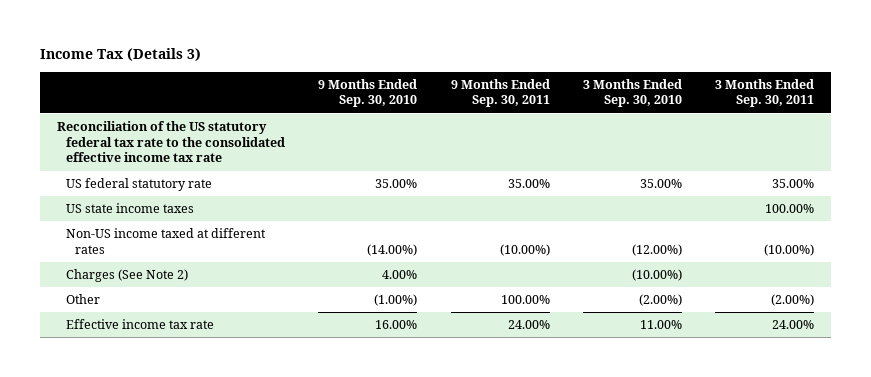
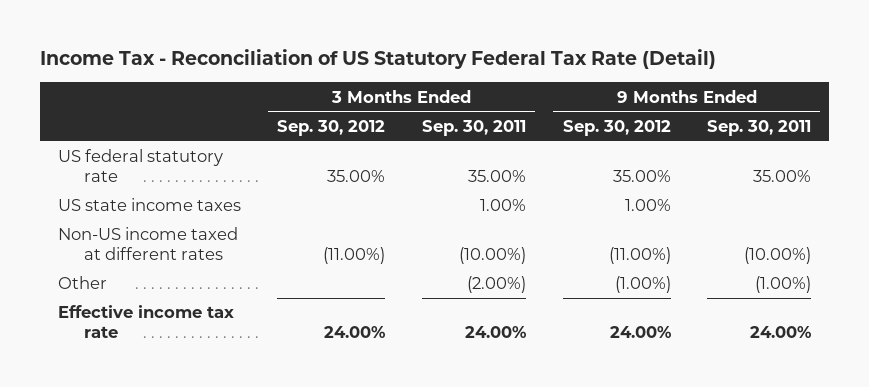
[40,48,202,62] Income Tax (Details 3) -> [39,49,716,70] Income Tax - Reconciliation of US Statutory Federal Tax Rate (Detail)
[318,78,418,108] 9 Months Ended Sep. 30, 2010 -> none
[582,78,682,108] 3 Months Ended Sep. 30, 2010 -> none
none -> [277,119,386,136] Sep. 30, 2012
none -> [562,119,671,136] Sep. 30, 2012
[56,121,285,163] Reconciliation of the US statutory federal tax rate to the consolidated effective income tax rate -> none
[765,204,815,214] 100.00% -> [479,199,526,212] 1.00%
[65,269,188,283] Charges (See Note 2) -> none
[500,295,550,305] 100.00% -> [755,276,812,294] (1.00%)

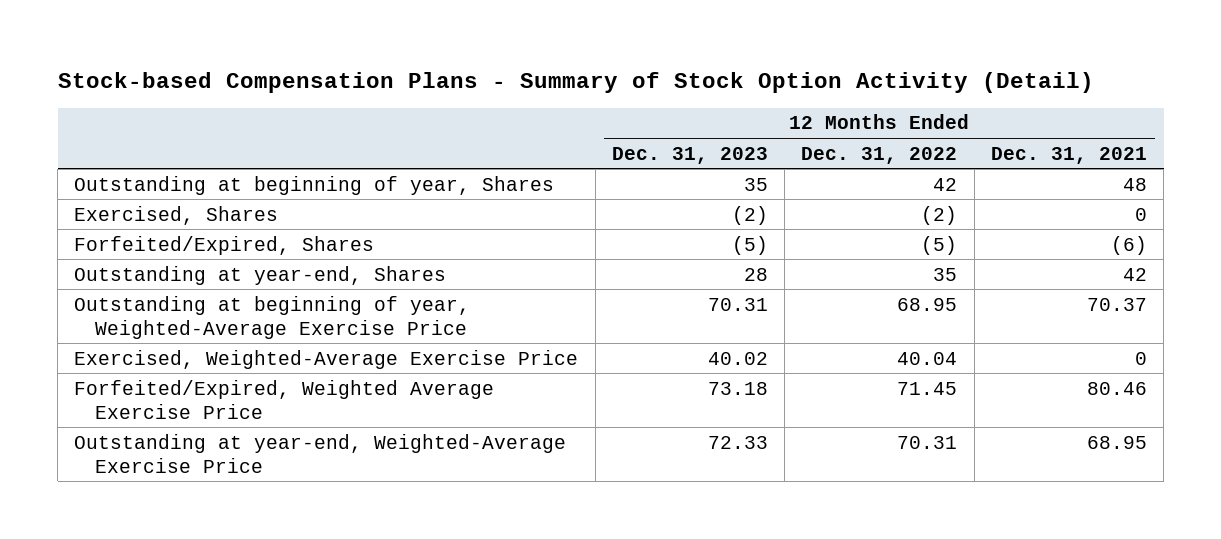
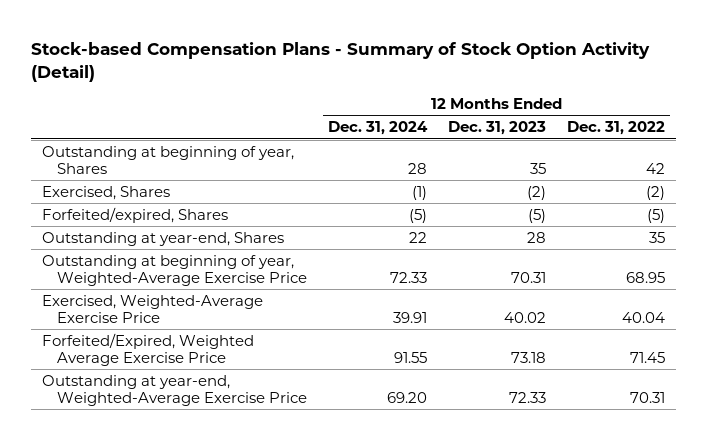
[990,146,1147,164] Dec. 31, 2021 -> none
none -> [327,121,428,136] Dec. 31, 2024
[74,235,375,255] Forfeited/Expired, Shares -> [41,206,228,223] Forfeited/expired, Shares

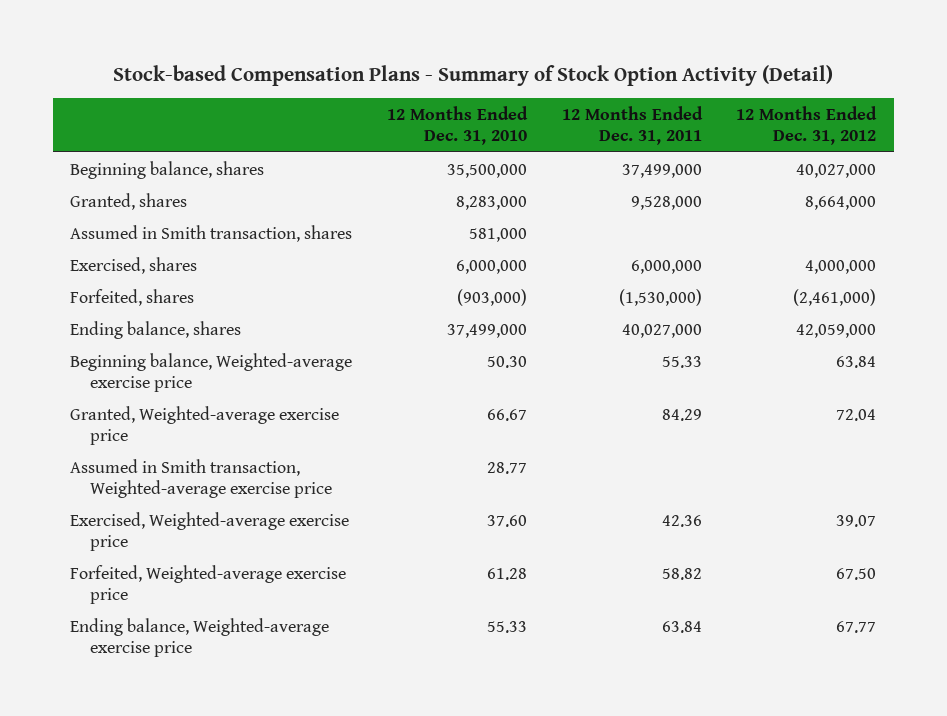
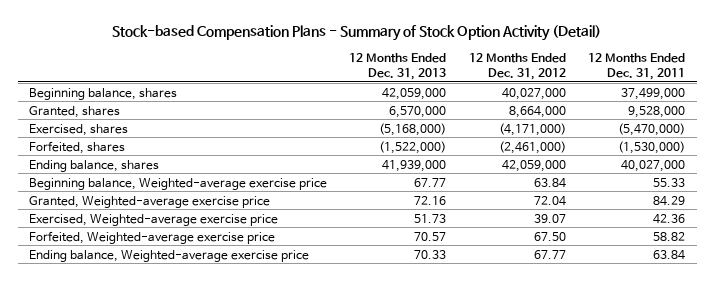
[387,105,529,146] 12 Months Ended Dec. 31, 2010 -> none
none -> [349,52,447,80] 12 Months Ended Dec. 31, 2013
[70,224,353,242] Assumed in Smith transaction, shares -> none
[630,259,702,274] 6,000,000 -> [618,122,686,136] (5,470,000)
[805,259,877,274] 4,000,000 -> [498,122,566,136] (4,171,000)
[70,458,333,498] Assumed in Smith transaction, Weighted-average exercise price -> none

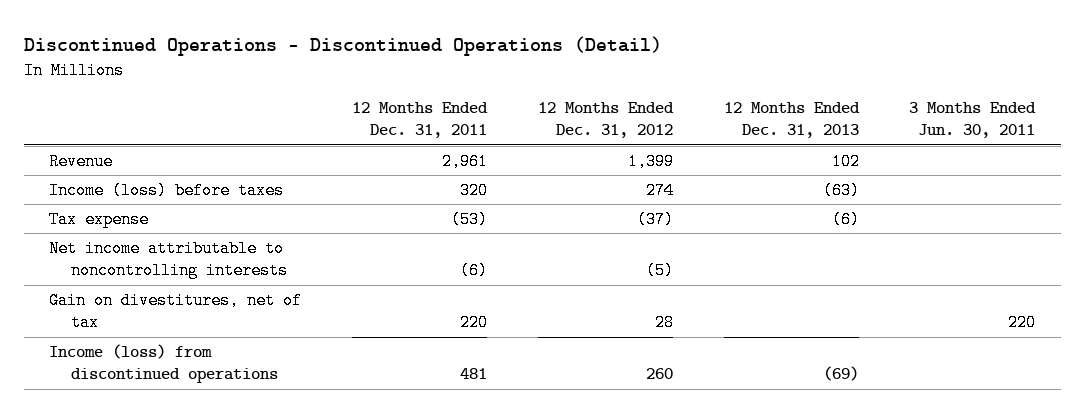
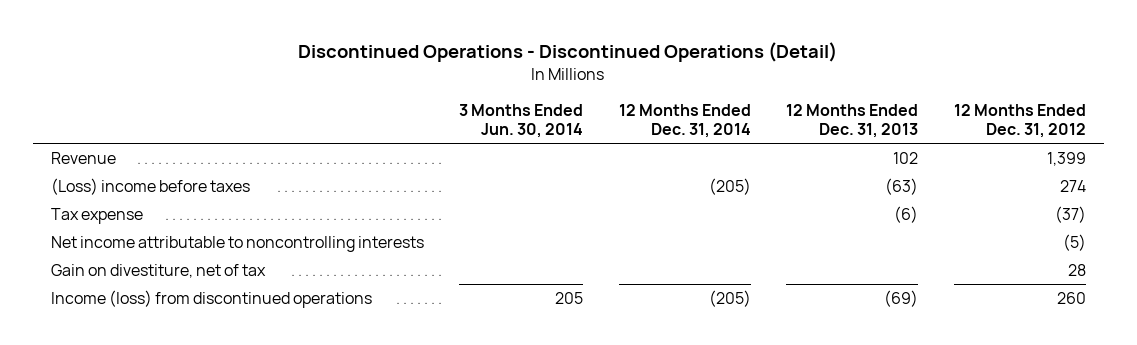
[352,101,489,139] 12 Months Ended Dec. 31, 2011 -> none
[909,101,1037,139] 3 Months Ended Jun. 30, 2011 -> none
none -> [459,103,584,138] 3 Months Ended Jun. 30, 2014
none -> [618,103,751,138] 12 Months Ended Dec. 31, 2014
[49,181,285,199] Income (loss) before taxes -> [50,177,250,195] (Loss) income before taxes
[49,291,303,332] Gain on divestitures, net of tax -> [50,263,266,278] Gain on divestiture, net of tax

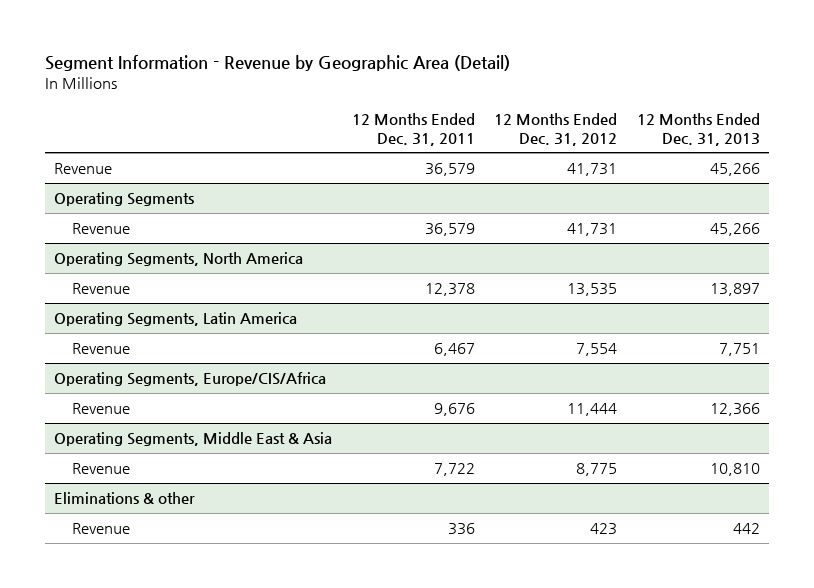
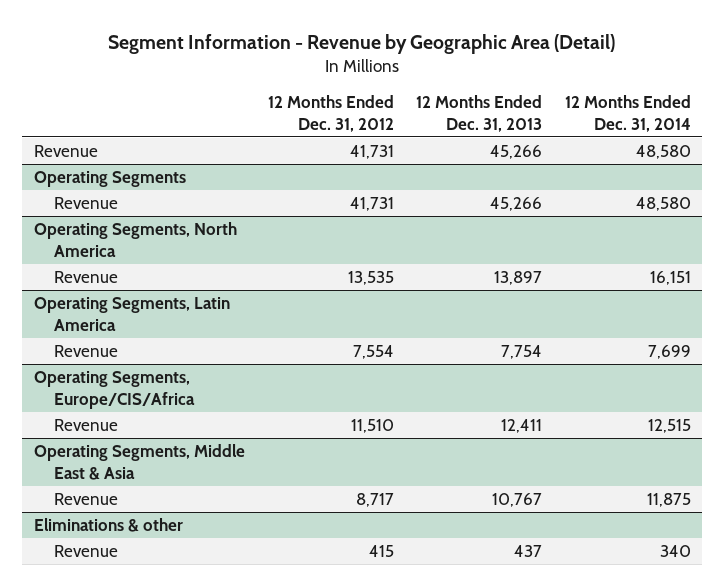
[351,112,475,146] 12 Months Ended Dec. 31, 2011 -> none
none -> [565,94,692,132] 12 Months Ended Dec. 31, 2014
[718,343,760,357] 7,751 -> [501,344,543,359] 7,754
[567,403,618,417] 11,444 -> [350,418,394,433] 11,510
[709,403,760,417] 12,366 -> [501,418,543,433] 12,411
[576,463,618,477] 8,775 -> [355,492,394,507] 8,717
[709,463,760,477] 10,810 -> [492,492,543,507] 10,767
[590,523,618,536] 423 -> [368,544,394,557] 415
[732,523,760,535] 442 -> [514,544,543,557] 437

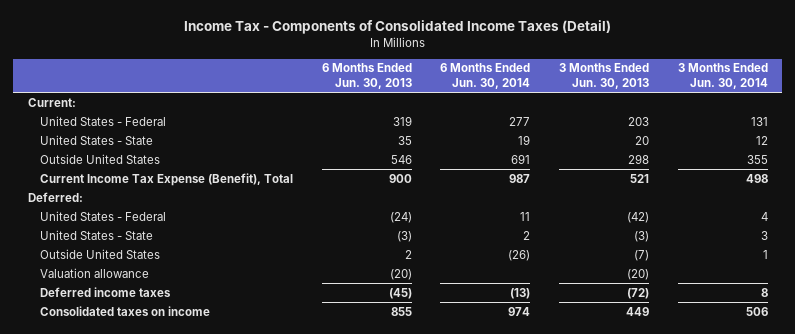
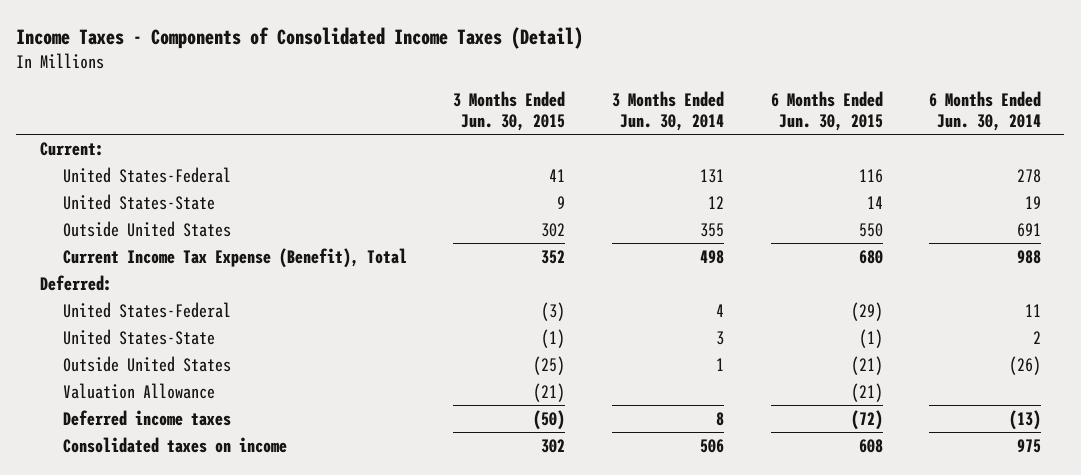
[183,20,611,35] Income Tax - Components of Consolidated Income Taxes (Detail) -> [16,27,584,50] Income Taxes - Components of Consolidated Income Taxes (Detail)
[321,63,412,89] 6 Months Ended Jun. 30, 2013 -> none
[558,63,649,89] 3 Months Ended Jun. 30, 2013 -> none
none -> [453,90,566,131] 3 Months Ended Jun. 30, 2015
none -> [770,90,883,131] 6 Months Ended Jun. 30, 2015
[40,115,167,126] United States - Federal -> [62,166,231,183] United States-Federal
[509,116,531,126] 277 -> [1017,168,1042,183] 278
[40,134,154,145] United States - State -> [62,193,215,210] United States-State
[509,173,531,183] 987 -> [1017,249,1042,264] 988
[40,210,167,221] United States - Federal -> [62,301,231,318] United States-Federal
[40,229,154,240] United States - State -> [62,328,215,345] United States-State
[40,267,150,278] Valuation allowance -> [62,382,215,399] Valuation Allowance
[508,306,531,316] 974 -> [1017,438,1042,453] 975

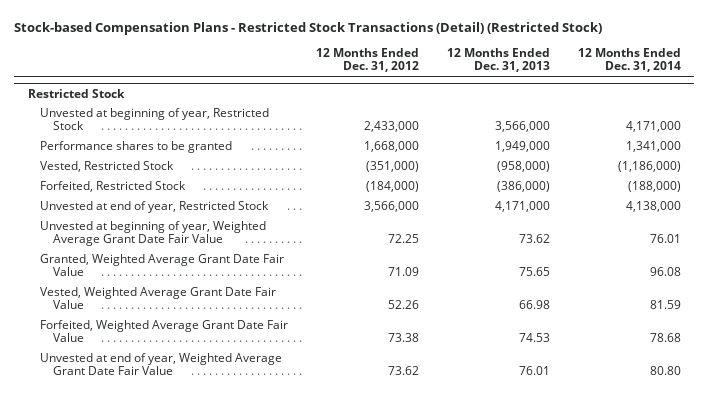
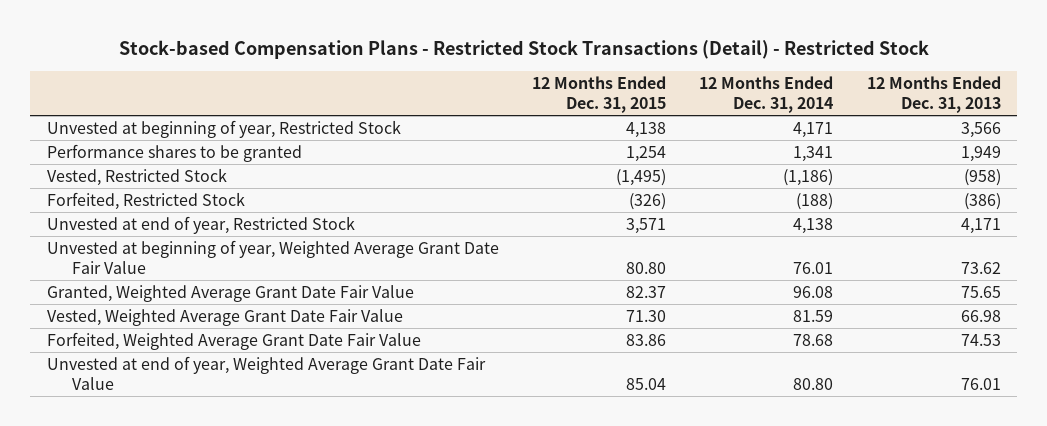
[13,21,602,35] Stock-based Compensation Plans - Restricted Stock Transactions (Detail) (Restricted Stock) -> [118,39,929,59] Stock-based Compensation Plans - Restricted Stock Transactions (Detail) - Restricted Stock
[316,47,420,73] 12 Months Ended Dec. 31, 2012 -> none
none -> [532,75,667,113] 12 Months Ended Dec. 31, 2015
[27,88,125,98] Restricted Stock -> none
[494,121,550,133] 3,566,000 -> [960,121,1001,138] 3,566
[625,121,681,133] 4,171,000 -> [793,121,834,138] 4,171
[494,140,550,152] 1,949,000 -> [960,145,1001,162] 1,949
[625,140,681,152] 1,341,000 -> [793,145,834,162] 1,341
[496,160,550,172] (958,000) -> [963,168,1001,186] (958)
[617,160,681,172] (1,186,000) -> [783,168,834,186] (1,186)
[496,180,550,192] (386,000) -> [963,192,1001,210] (386)
[627,180,681,192] (188,000) -> [796,192,834,210] (188)
[494,200,550,212] 4,171,000 -> [960,217,1001,234] 4,171
[625,200,681,212] 4,138,000 -> [793,217,834,234] 4,138

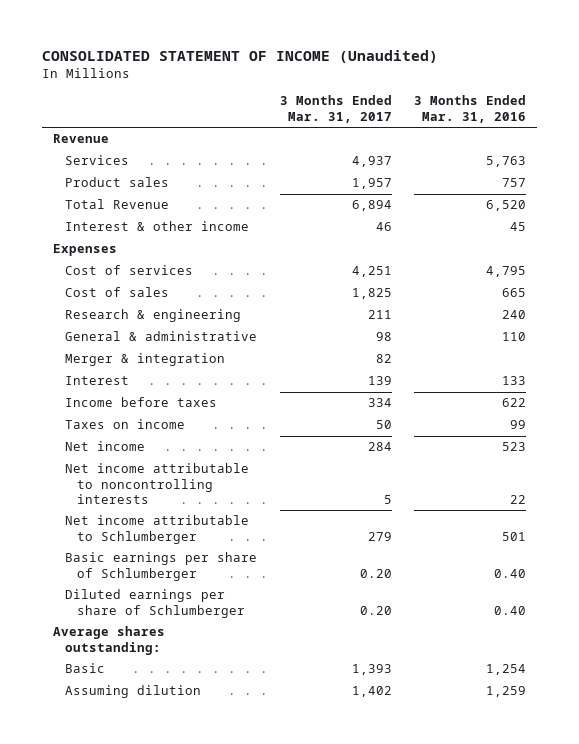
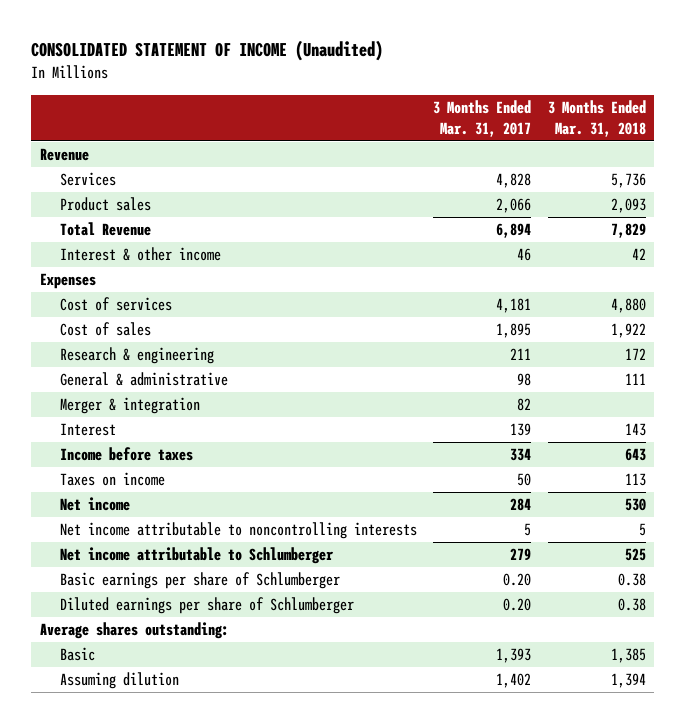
[414,95,527,123] 3 Months Ended Mar. 31, 2016 -> none
none -> [548,99,647,137] 3 Months Ended Mar. 31, 2018
[351,156,392,168] 4,937 -> [496,173,532,189] 4,828
[351,178,392,190] 1,957 -> [496,198,532,214] 2,066
[351,266,392,278] 4,251 -> [496,298,532,314] 4,181
[351,288,392,300] 1,825 -> [496,323,532,339] 1,895

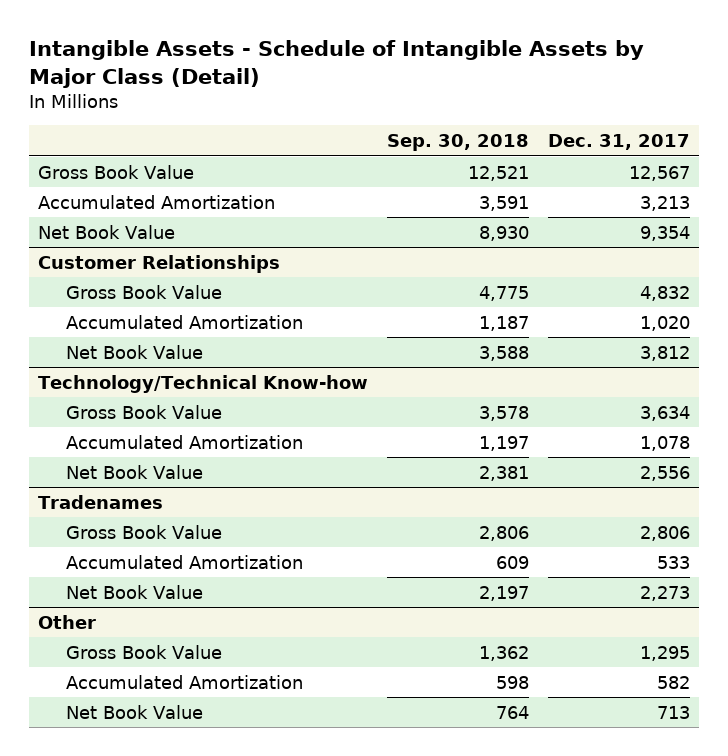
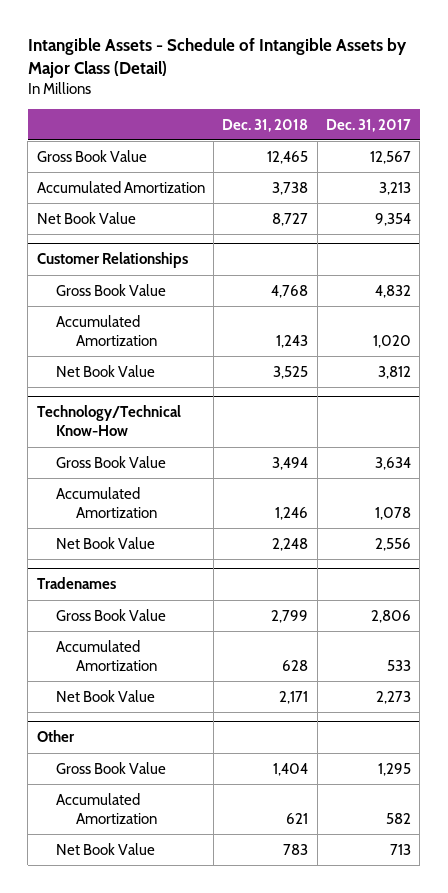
[387,133,530,151] Sep. 30, 2018 -> none
none -> [222,118,309,132] Dec. 31, 2018
[38,374,369,393] Technology/Technical Know-how -> [36,405,181,437] Technology/Technical Know-How

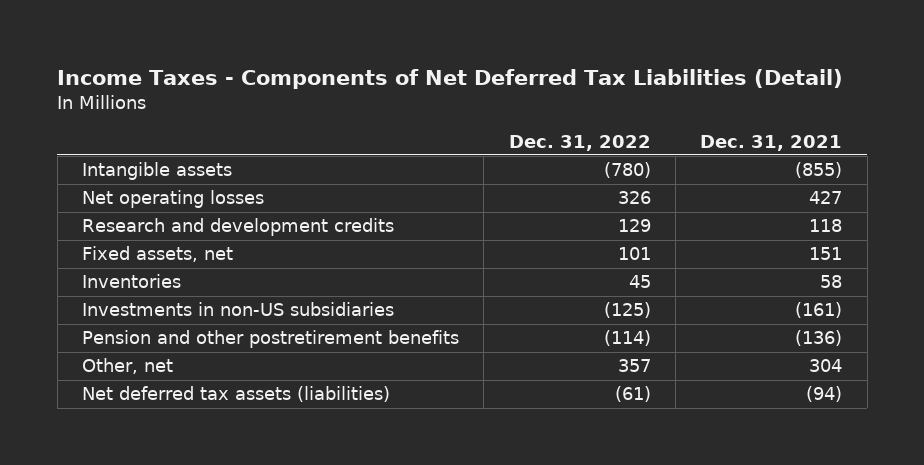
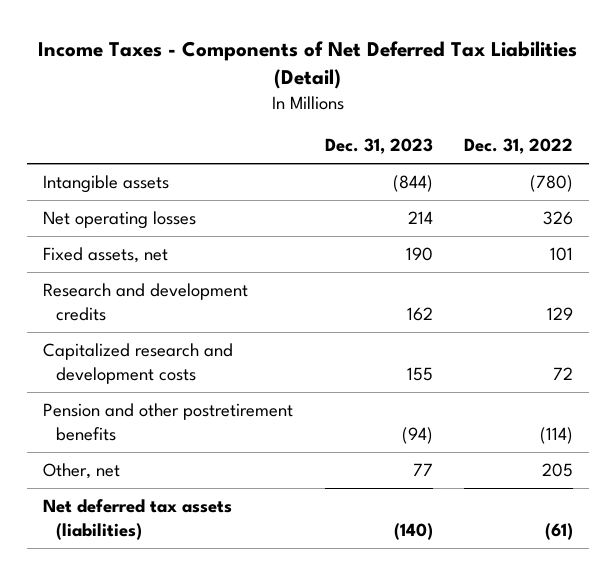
[700,134,843,151] Dec. 31, 2021 -> none
none -> [324,138,433,155] Dec. 31, 2023
[81,274,181,289] Inventories -> none
[81,302,394,317] Investments in non-US subsidiaries -> none
[81,218,394,237] Research and development credits -> [42,282,248,321] Research and development credits
none -> [42,342,233,384] Capitalized research and development costs
[617,359,651,373] 357 -> [542,462,574,477] 205

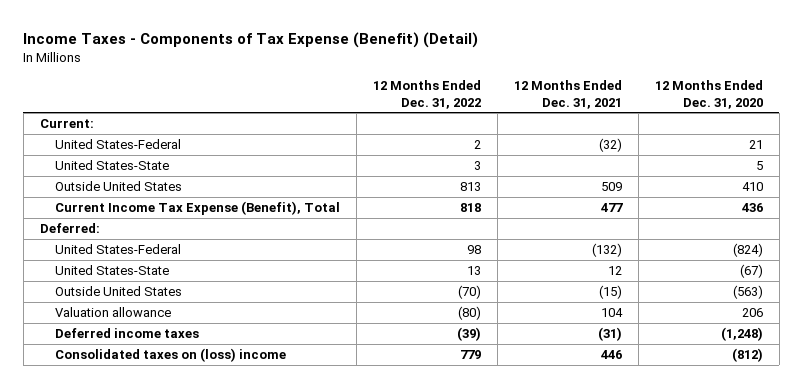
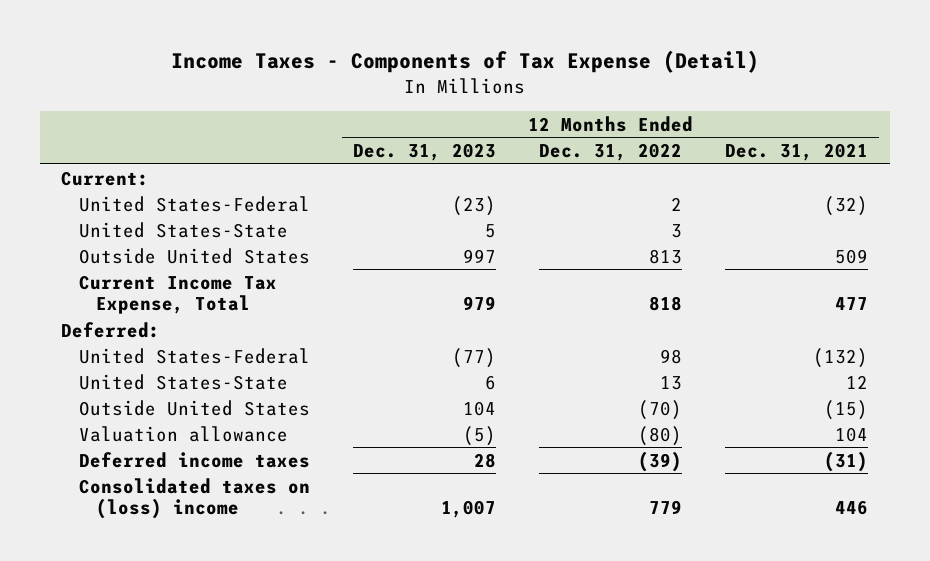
[23,31,479,48] Income Taxes - Components of Tax Expense (Benefit) (Detail) -> [170,50,759,74] Income Taxes - Components of Tax Expense (Detail)
[654,80,763,109] 12 Months Ended Dec. 31, 2020 -> none
none -> [352,143,496,162] Dec. 31, 2023
[54,201,340,216] Current Income Tax Expense (Benefit), Total -> [78,274,277,314] Current Income Tax Expense, Total

